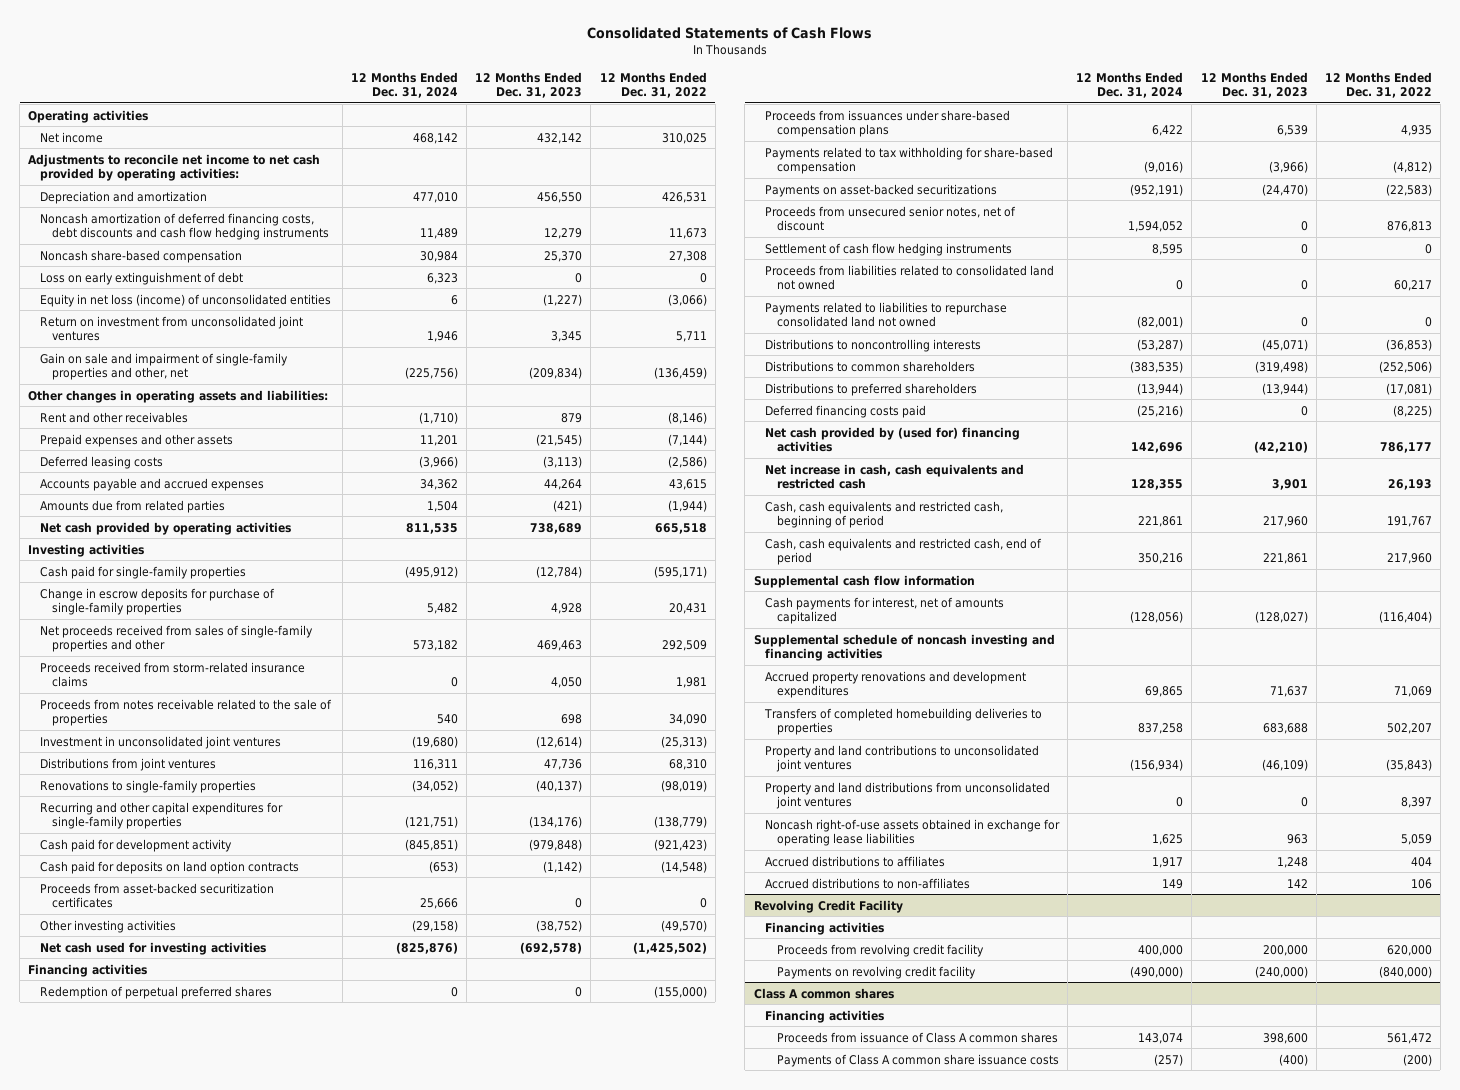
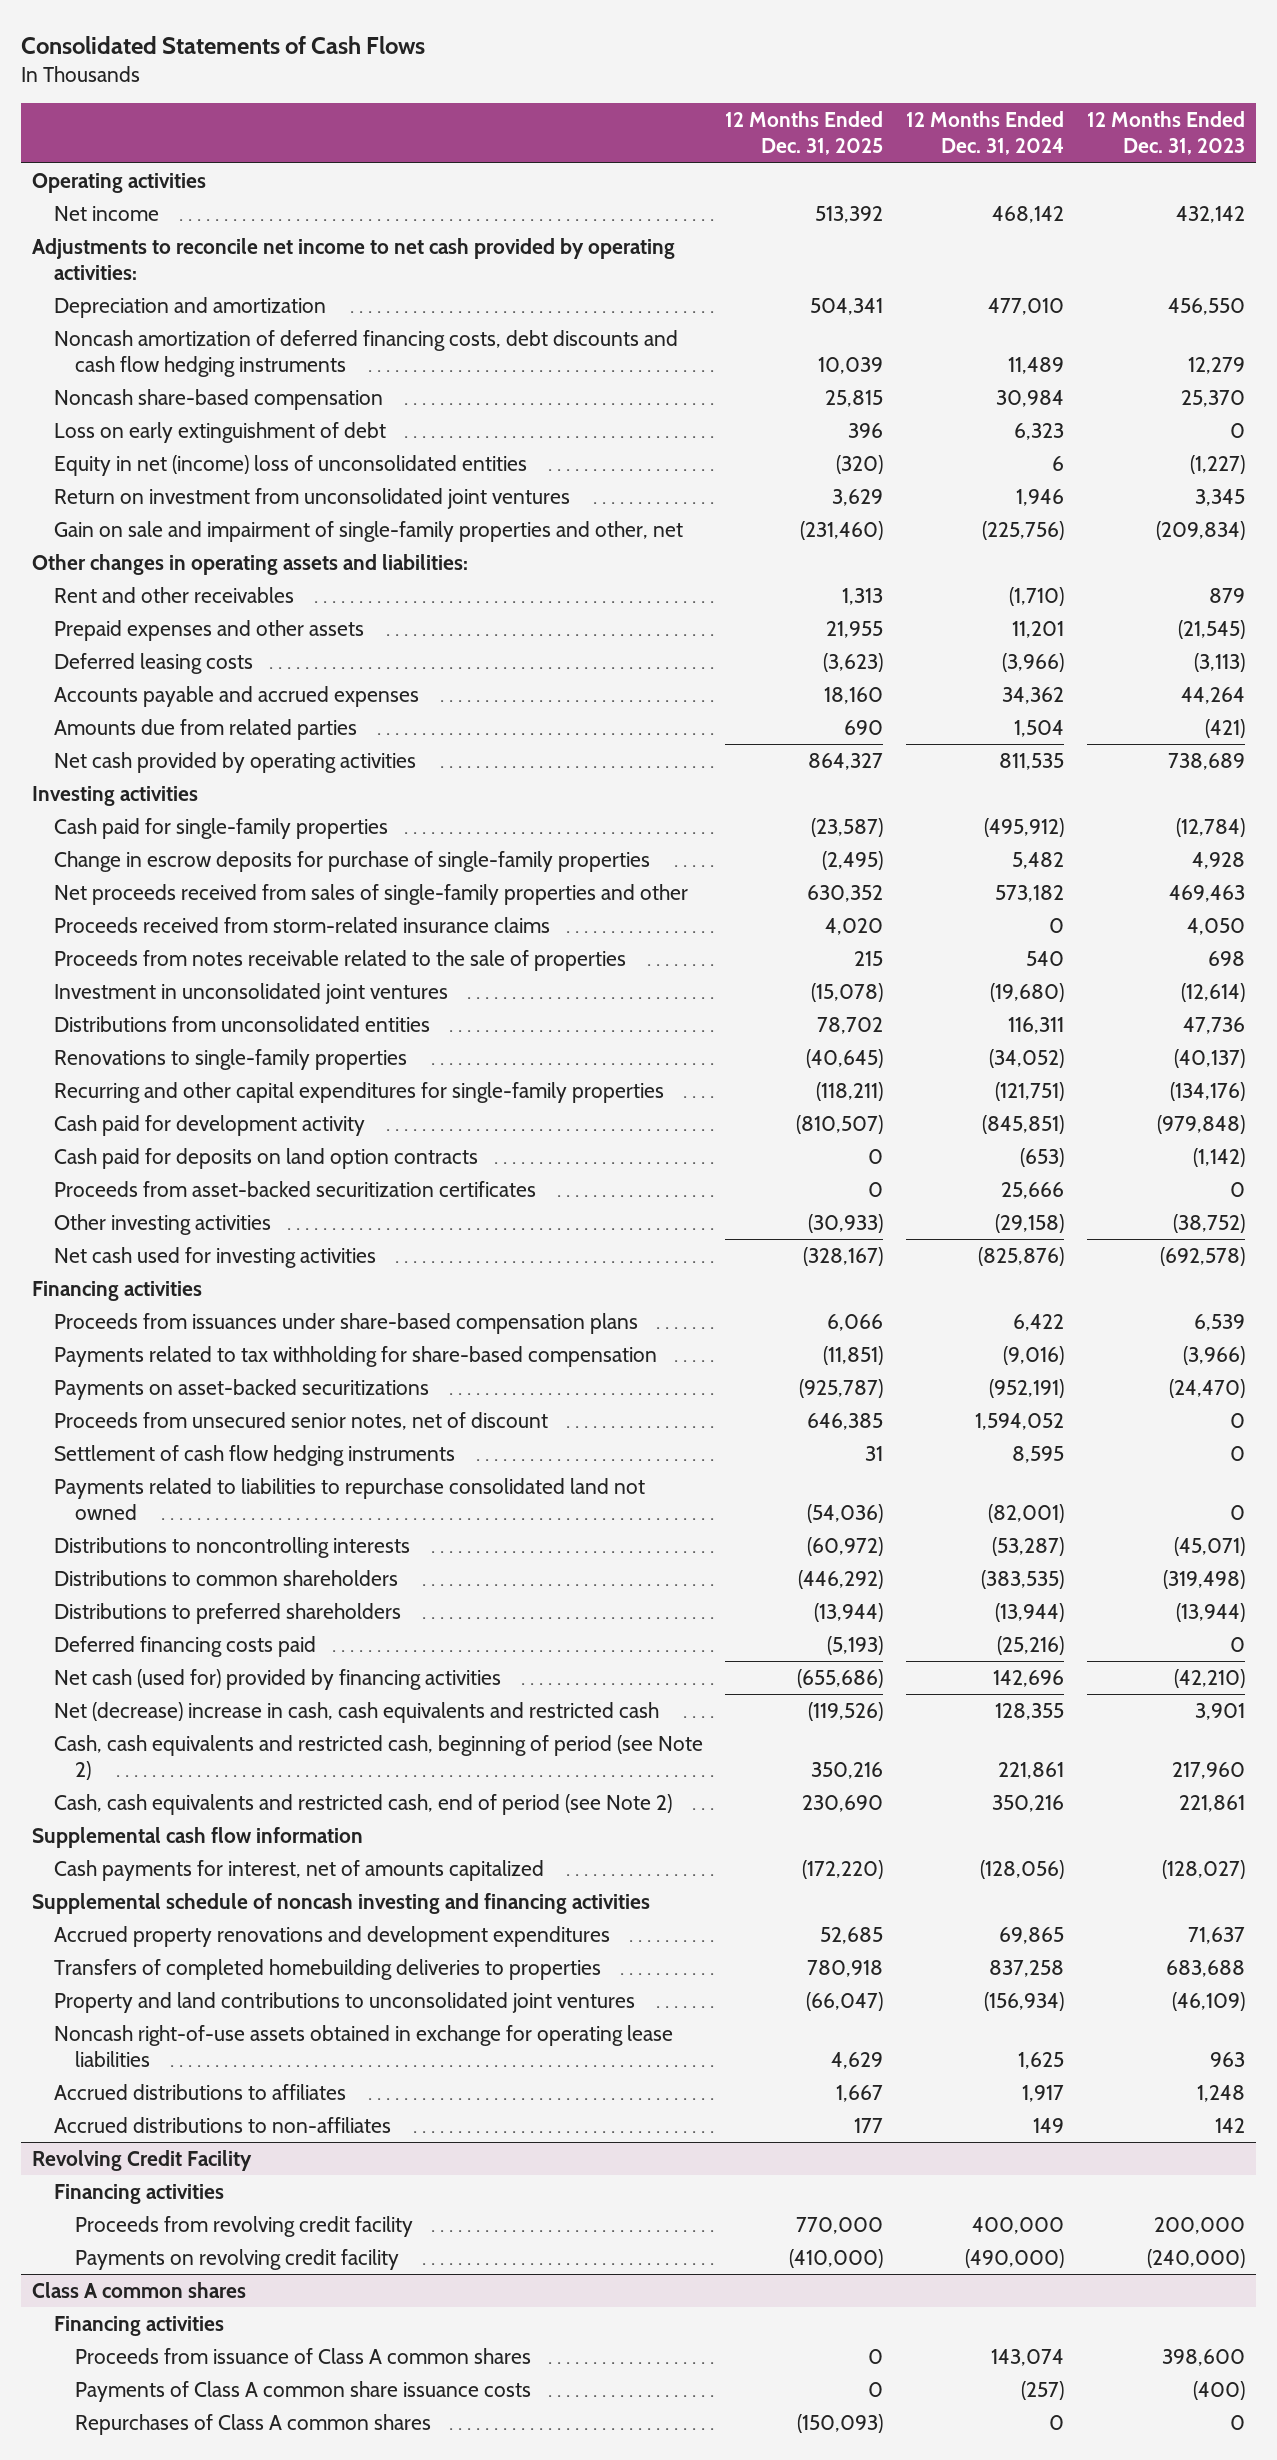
[599,71,707,99] 12 Months Ended Dec. 31, 2022 -> none
none -> [725,111,884,156] 12 Months Ended Dec. 31, 2025
[39,293,331,307] Equity in net loss (income) of unconsolidated entities -> [53,455,527,477] Equity in net (income) loss of unconsolidated entities
[39,757,216,771] Distributions from joint ventures -> [53,1016,430,1033] Distributions from unconsolidated entities
[39,985,272,999] Redemption of perpetual preferred shares -> none
[765,264,1055,290] Proceeds from liabilities related to consolidated land not owned -> none
[765,426,1021,452] Net cash provided by (used for) financing activities -> [53,1669,501,1691] Net cash (used for) provided by financing activities
[765,463,1025,489] Net increase in cash, cash equivalents and restricted cash -> [53,1702,659,1724] Net (decrease) increase in cash, cash equivalents and restricted cash
[765,500,1004,528] Cash, cash equivalents and restricted cash, beginning of period -> [53,1735,703,1781] Cash, cash equivalents and restricted cash, beginning of period (see Note 2)
[765,537,1043,565] Cash, cash equivalents and restricted cash, end of period -> [53,1794,672,1816] Cash, cash equivalents and restricted cash, end of period (see Note 2)
[765,781,1051,809] Property and land distributions from unconsolidated joint ventures -> none
none -> [74,2414,431,2436] Repurchases of Class A common shares

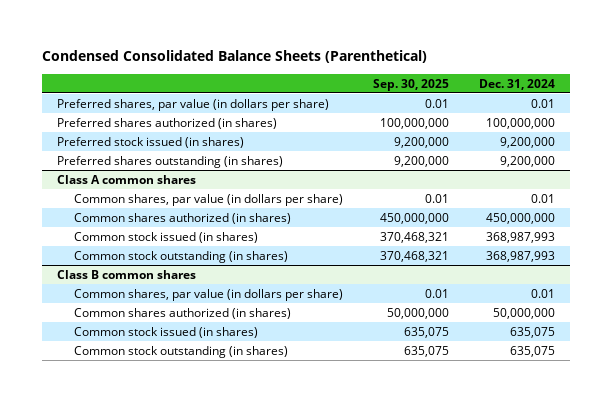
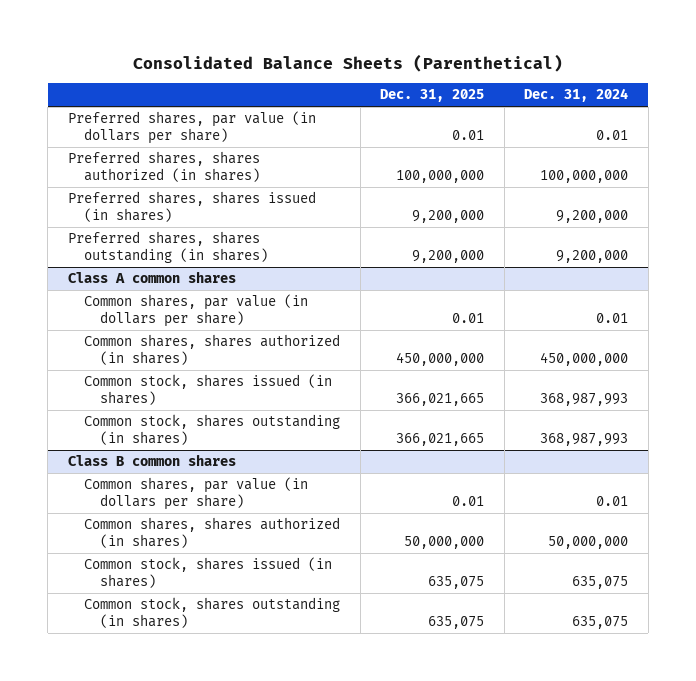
[42,50,428,64] Condensed Consolidated Balance Sheets (Parenthetical) -> [133,54,564,73] Consolidated Balance Sheets (Parenthetical)
[373,78,450,91] Sep. 30, 2025 -> none
none -> [380,89,485,103] Dec. 31, 2025
[57,117,278,129] Preferred shares authorized (in shares) -> [67,151,261,183] Preferred shares, shares authorized (in shares)
[57,136,245,148] Preferred stock issued (in shares) -> [67,191,316,223] Preferred shares, shares issued (in shares)
[57,155,284,168] Preferred shares outstanding (in shares) -> [67,231,269,264] Preferred shares, shares outstanding (in shares)
[74,212,292,224] Common shares authorized (in shares) -> [84,334,341,366] Common shares, shares authorized (in shares)
[74,231,259,243] Common stock issued (in shares) -> [84,374,333,406] Common stock, shares issued (in shares)
[74,250,289,263] Common stock outstanding (in shares) -> [84,414,341,446] Common stock, shares outstanding (in shares)
[74,307,292,319] Common shares authorized (in shares) -> [84,517,341,549] Common shares, shares authorized (in shares)
[74,326,259,338] Common stock issued (in shares) -> [84,557,333,589] Common stock, shares issued (in shares)
[74,345,289,358] Common stock outstanding (in shares) -> [84,597,341,629] Common stock, shares outstanding (in shares)

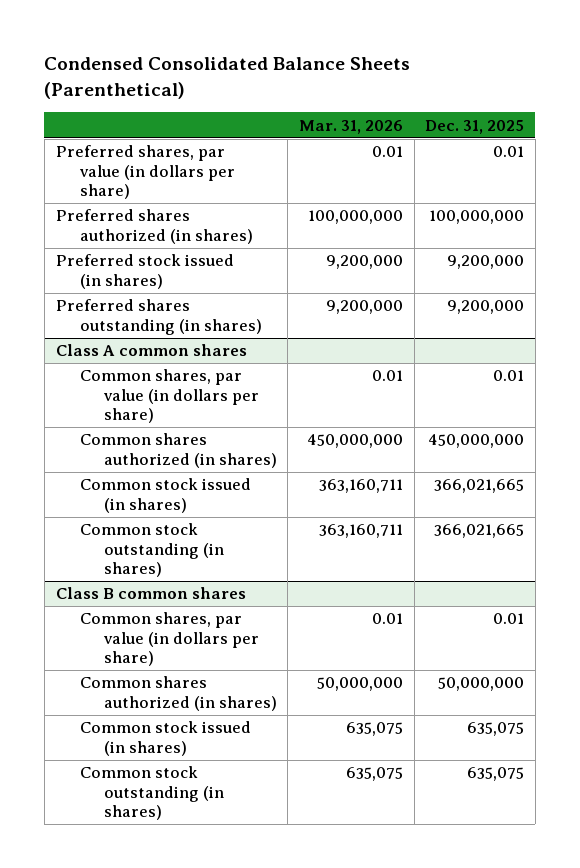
[133,54,564,73] Consolidated Balance Sheets (Parenthetical) -> [44,57,411,99] Condensed Consolidated Balance Sheets (Parenthetical)
[524,88,629,103] Dec. 31, 2024 -> none
none -> [298,119,403,134] Mar. 31, 2026
[67,151,261,183] Preferred shares, shares authorized (in shares) -> [55,209,253,244] Preferred shares authorized (in shares)
[67,191,316,223] Preferred shares, shares issued (in shares) -> [55,254,234,289] Preferred stock issued (in shares)
[67,231,269,264] Preferred shares, shares outstanding (in shares) -> [55,299,262,335] Preferred shares outstanding (in shares)
[84,334,341,366] Common shares, shares authorized (in shares) -> [79,433,277,468] Common shares authorized (in shares)
[84,374,333,406] Common stock, shares issued (in shares) -> [79,478,251,513] Common stock issued (in shares)
[84,414,341,446] Common stock, shares outstanding (in shares) -> [79,523,224,578] Common stock outstanding (in shares)
[84,517,341,549] Common shares, shares authorized (in shares) -> [79,676,277,711] Common shares authorized (in shares)
[84,557,333,589] Common stock, shares issued (in shares) -> [79,721,251,756] Common stock issued (in shares)
[84,597,341,629] Common stock, shares outstanding (in shares) -> [79,766,224,821] Common stock outstanding (in shares)

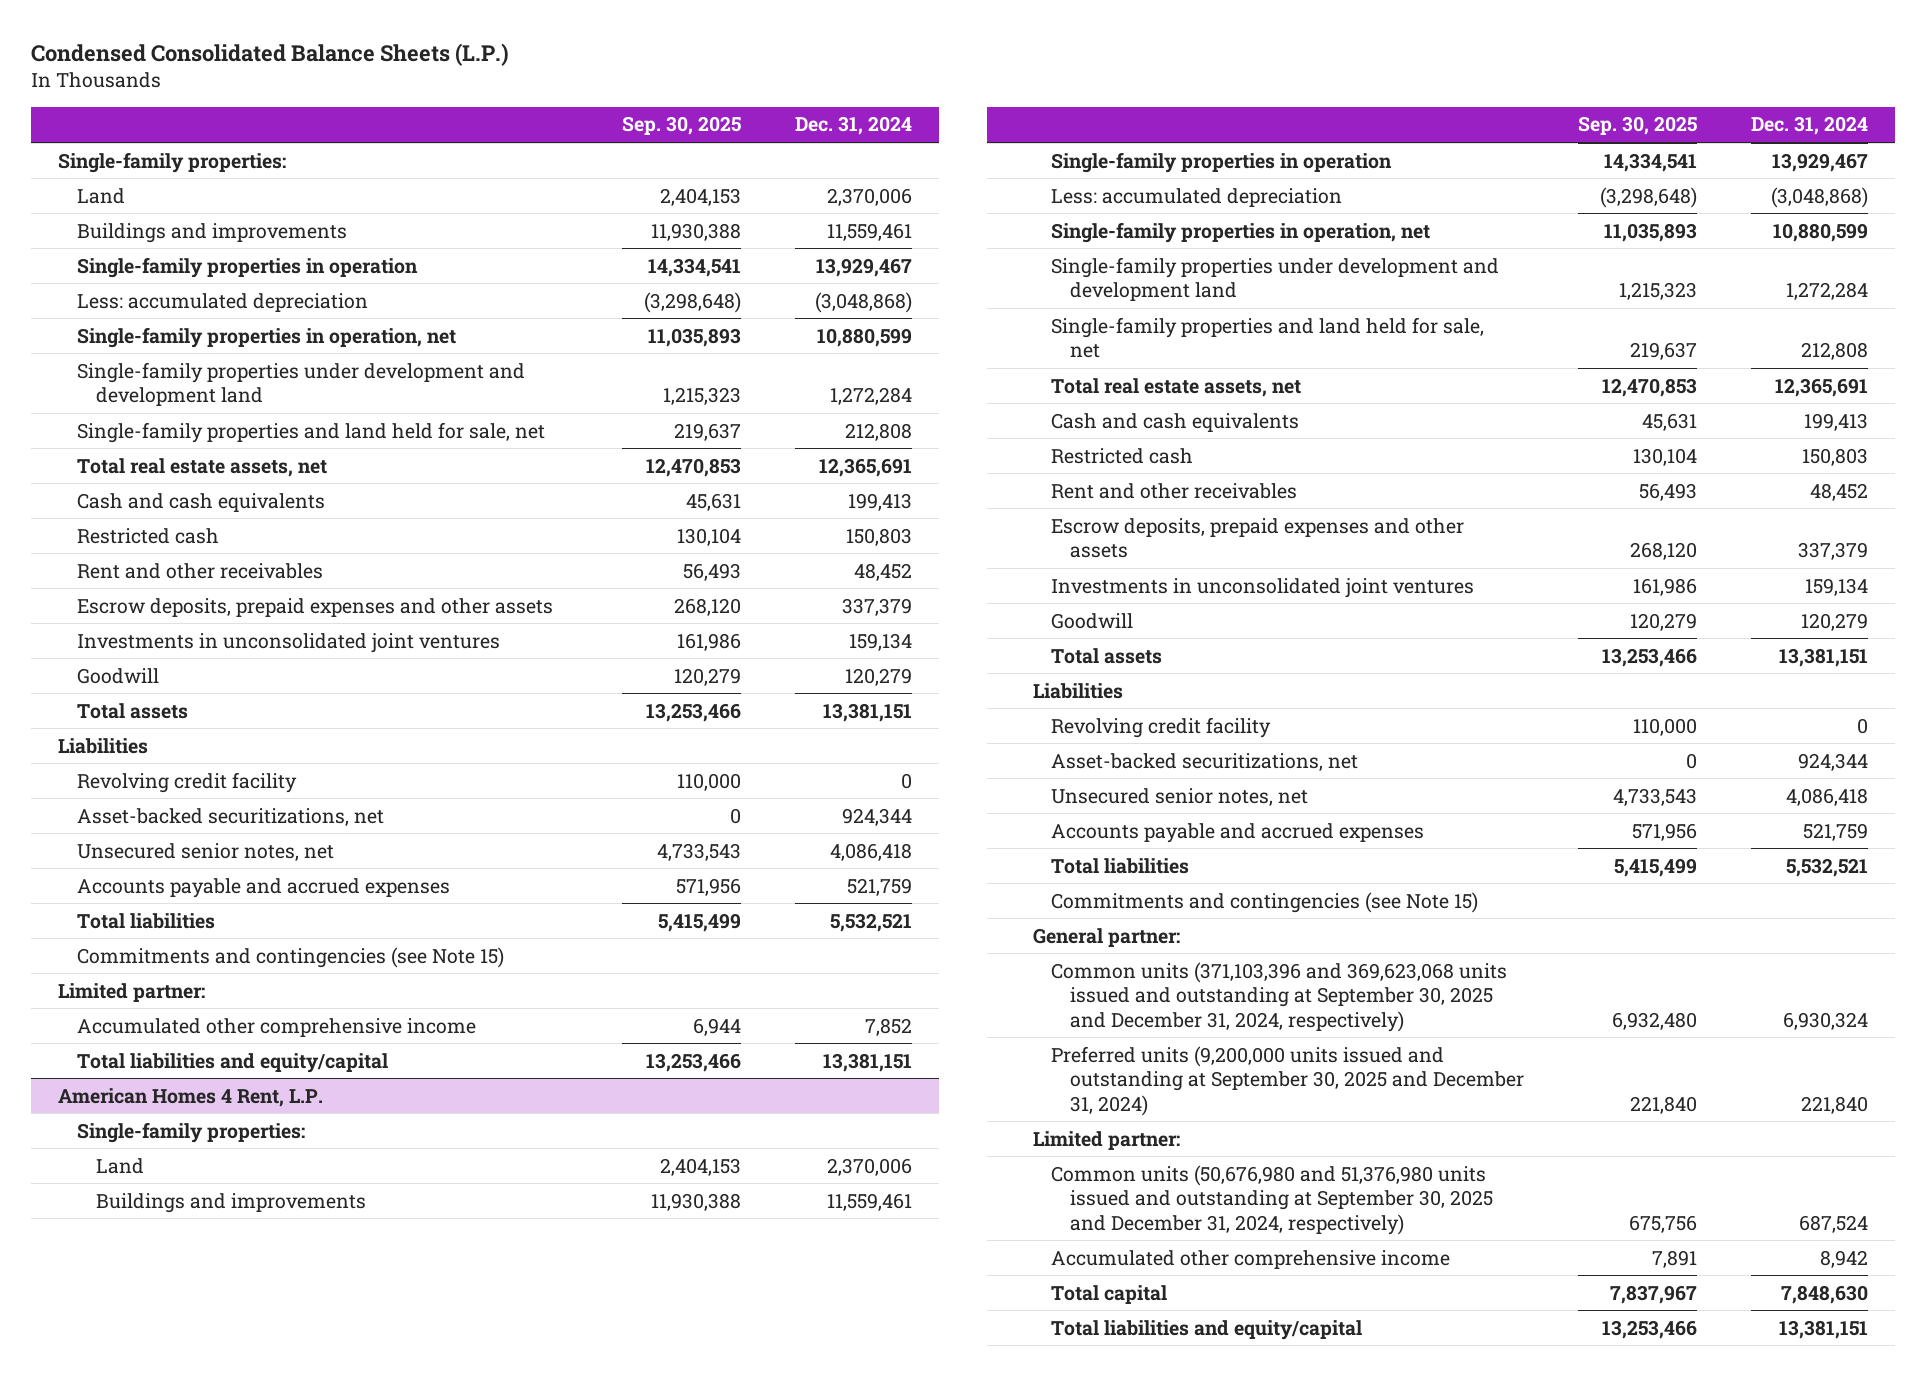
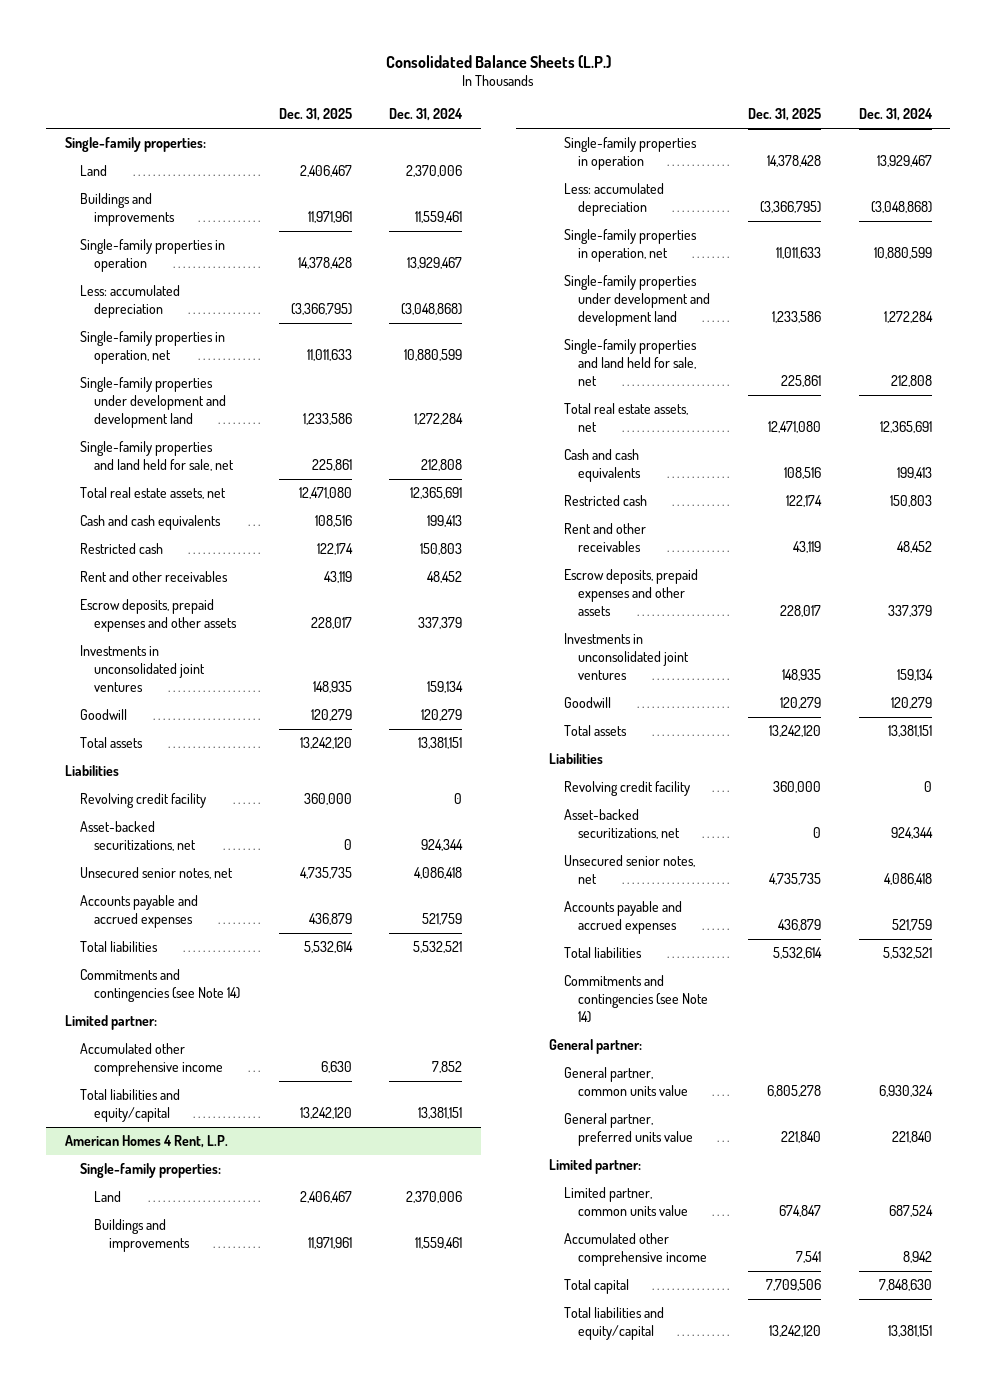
[31,43,510,67] Condensed Consolidated Balance Sheets (L.P.) -> [386,54,612,68] Consolidated Balance Sheets (L.P.)
[622,116,742,136] Sep. 30, 2025 -> none
none -> [278,108,352,122] Dec. 31, 2025
[76,946,504,968] Commitments and contingencies (see Note 15) -> [79,968,241,1002] Commitments and contingencies (see Note 14)
[1051,891,1479,913] Commitments and contingencies (see Note 15) -> [563,974,709,1023] Commitments and contingencies (see Note 14)
[1051,961,1508,1032] Common units (371,103,396 and 369,623,068 units issued and outstanding at September 30, 2025 and December 31, 2024, respectively) -> [563,1066,689,1096] General partner, common units value
[1051,1045,1525,1116] Preferred units (9,200,000 units issued and outstanding at September 30, 2025 and December 31, 2024) -> [563,1112,694,1146] General partner, preferred units value
[1051,1164,1494,1235] Common units (50,676,980 and 51,376,980 units issued and outstanding at September 30, 2025 and December 31, 2024, respectively) -> [563,1186,689,1216] Limited partner, common units value

